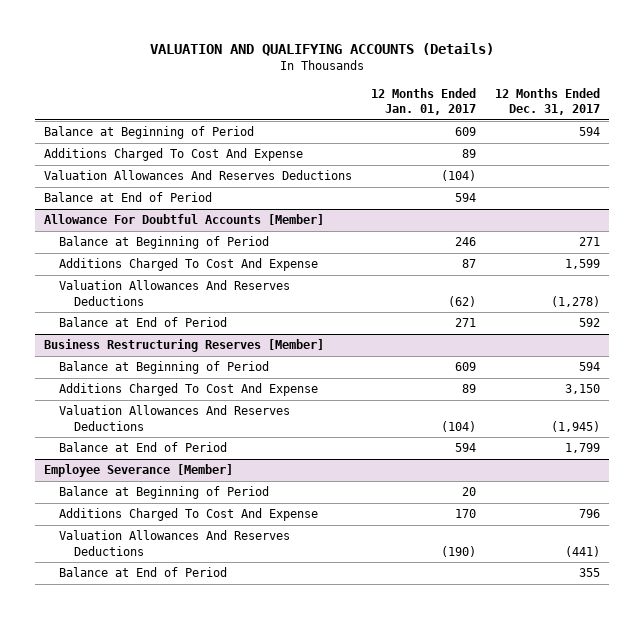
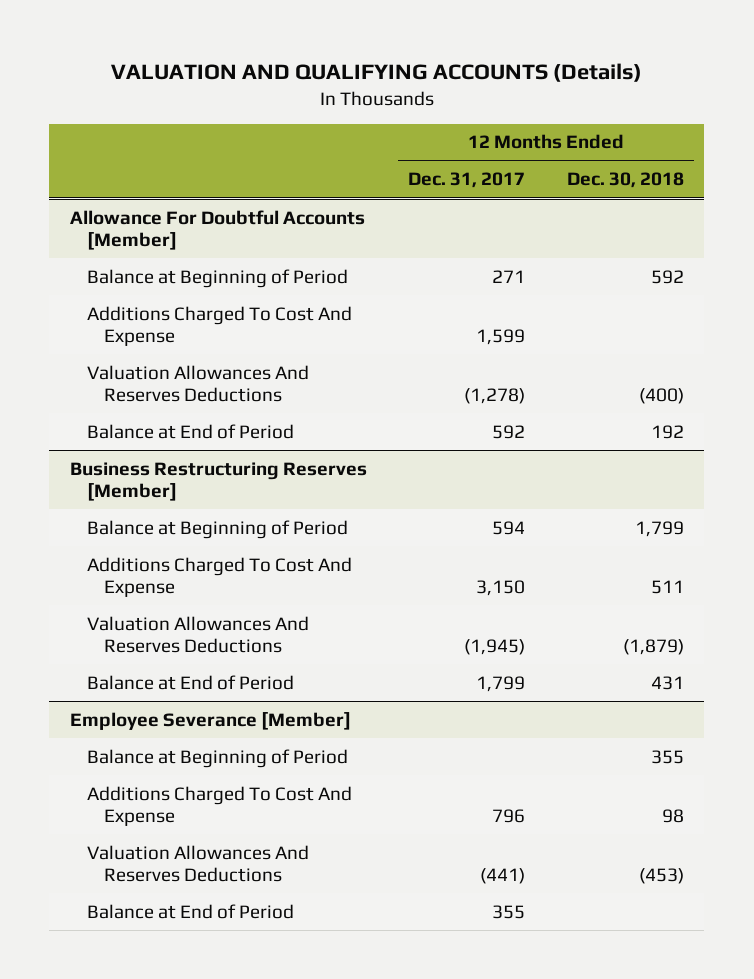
[371,87,477,116] 12 Months Ended Jan. 01, 2017 -> none
none -> [566,172,684,189] Dec. 30, 2018
[44,126,255,140] Balance at Beginning of Period -> none
[44,148,304,162] Additions Charged To Cost And Expense -> none
[44,170,353,181] Valuation Allowances And Reserves Deductions -> none
[44,192,213,203] Balance at End of Period -> none

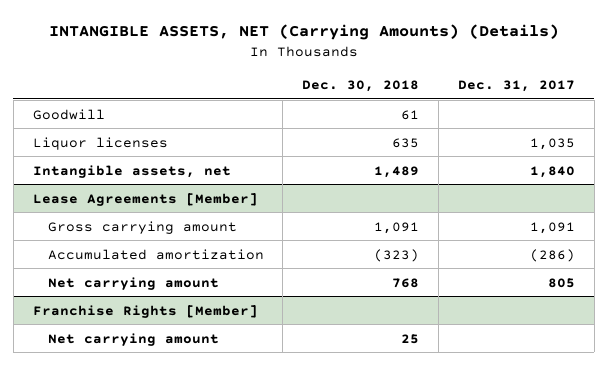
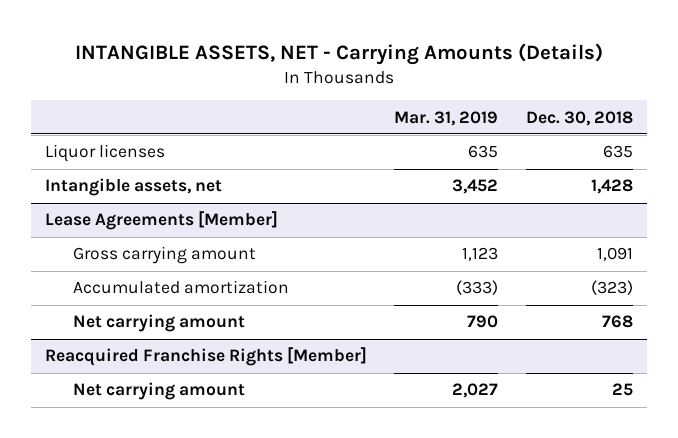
[48,24,559,41] INTANGIBLE ASSETS, NET (Carrying Amounts) (Details) -> [74,42,603,65] INTANGIBLE ASSETS, NET - Carrying Amounts (Details)
[458,80,576,93] Dec. 31, 2017 -> none
none -> [394,110,499,126] Mar. 31, 2019
[32,108,105,120] Goodwill -> none
[374,165,420,178] 1,489 -> [590,179,633,195] 1,428
[32,304,258,318] Franchise Rights [Member] -> [44,347,367,367] Reacquired Franchise Rights [Member]

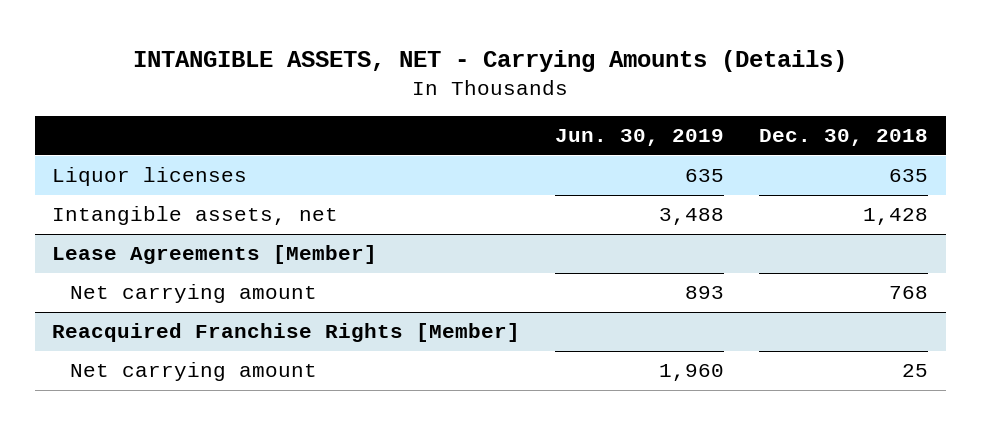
[394,110,499,126] Mar. 31, 2019 -> none
none -> [555,129,725,147] Jun. 30, 2019
[73,246,257,265] Gross carrying amount -> none
[73,280,290,295] Accumulated amortization -> none

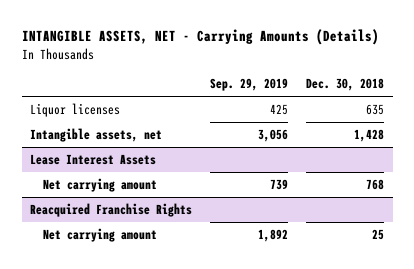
[555,129,725,147] Jun. 30, 2019 -> none
none -> [210,78,289,92] Sep. 29, 2019
[52,245,378,265] Lease Agreements [Member] -> [30,153,157,165] Lease Interest Assets
[52,323,521,343] Reacquired Franchise Rights [Member] -> [30,202,193,217] Reacquired Franchise Rights

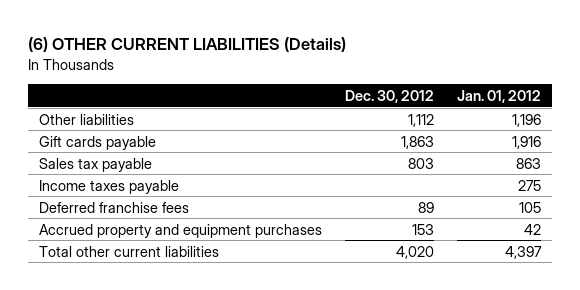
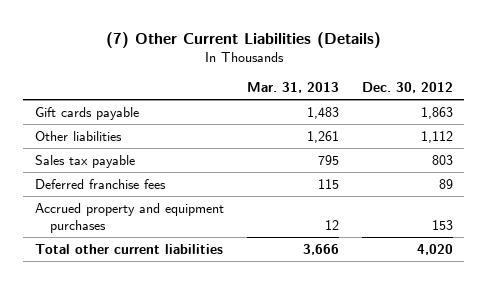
[27,37,346,53] (6) OTHER CURRENT LIABILITIES (Details) -> [105,31,381,48] (7) Other Current Liabilities (Details)
[456,89,541,103] Jan. 01, 2012 -> none
none -> [246,81,339,93] Mar. 31, 2013
[39,113,135,125] Other liabilities -> [34,130,122,141] Other liabilities
[39,179,180,194] Income taxes payable -> none

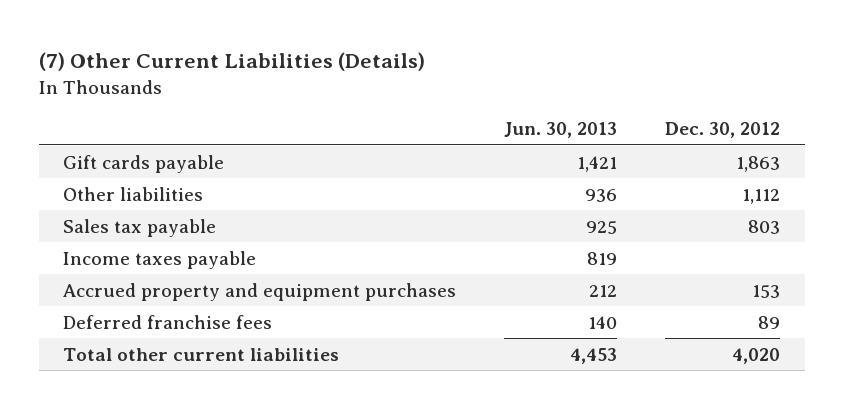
[246,81,339,93] Mar. 31, 2013 -> none
none -> [504,122,618,139] Jun. 30, 2013
none -> [62,250,256,269] Income taxes payable
[34,178,166,189] Deferred franchise fees -> [62,314,272,329] Deferred franchise fees

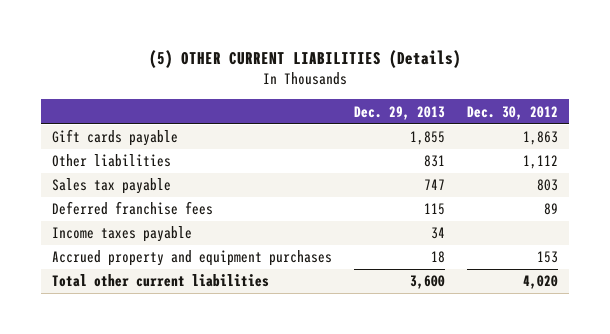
[38,52,425,72] (7) Other Current Liabilities (Details) -> [148,50,461,69] (5) OTHER CURRENT LIABILITIES (Details)
[504,122,618,139] Jun. 30, 2013 -> none
none -> [353,105,445,120] Dec. 29, 2013
[62,314,272,329] Deferred franchise fees -> [51,201,213,216] Deferred franchise fees

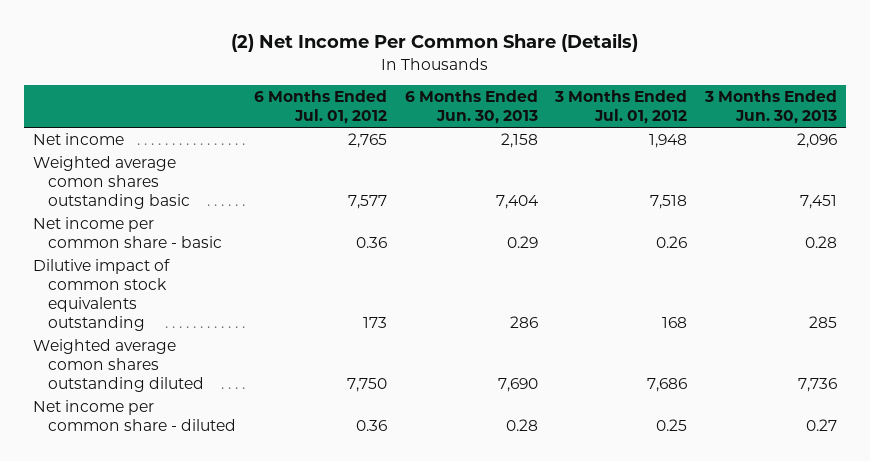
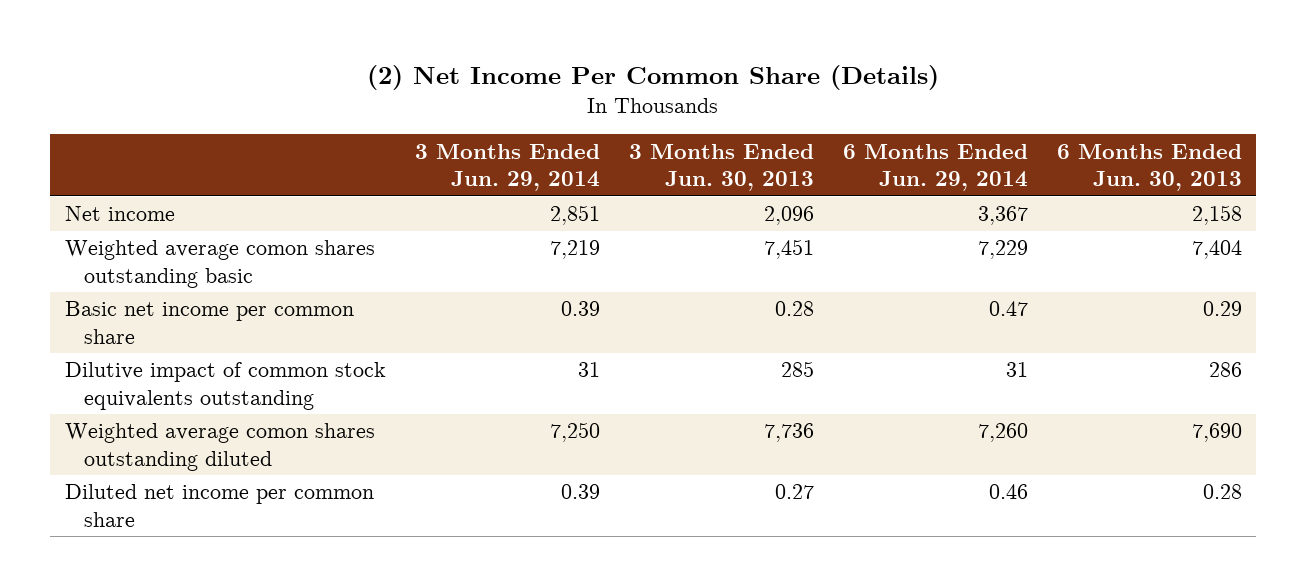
[253,90,387,125] 6 Months Ended Jul. 01, 2012 -> none
[554,90,688,125] 3 Months Ended Jul. 01, 2012 -> none
none -> [414,143,600,192] 3 Months Ended Jun. 29, 2014
none -> [842,143,1028,192] 6 Months Ended Jun. 29, 2014
[32,217,223,248] Net income per common share - basic -> [64,301,354,345] Basic net income per common share
[32,400,237,431] Net income per common share - diluted -> [64,484,374,528] Diluted net income per common share

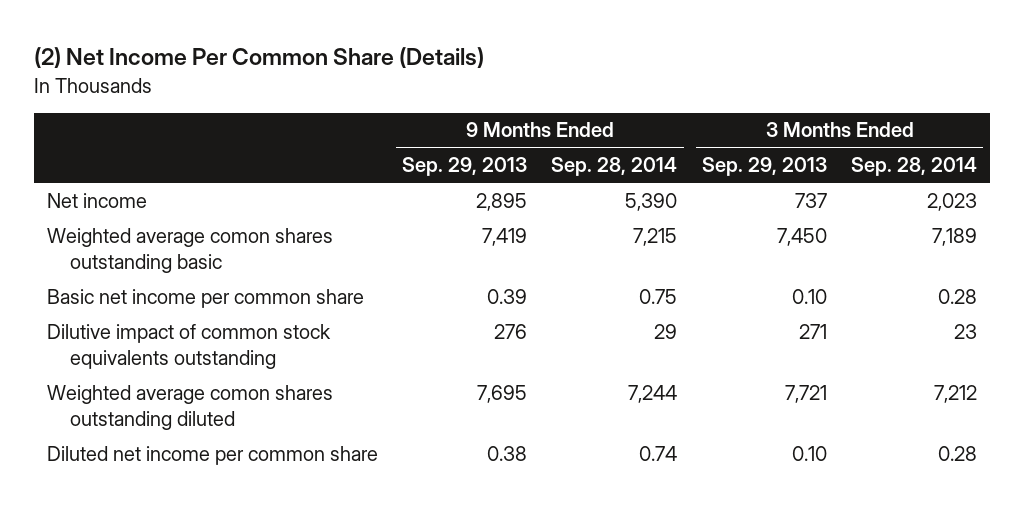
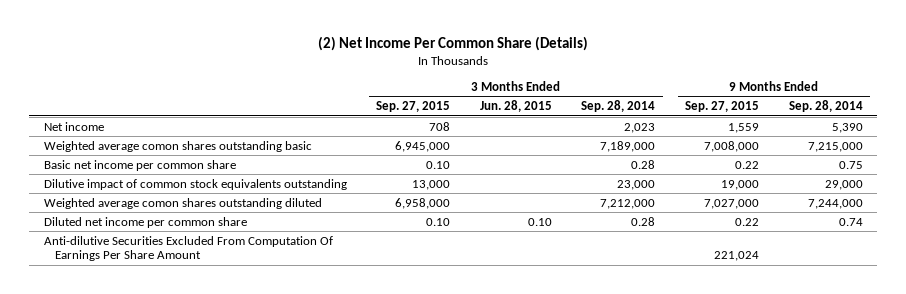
[401,157,527,177] Sep. 29, 2013 -> none
[701,157,827,177] Sep. 29, 2013 -> none
none -> [376,101,451,113] Sep. 27, 2015
none -> [479,100,552,113] Jun. 28, 2015
none -> [685,101,760,113] Sep. 27, 2015
[633,227,678,246] 7,215 -> [807,141,863,152] 7,215,000
[932,227,978,246] 7,189 -> [600,140,656,152] 7,189,000
[654,323,678,339] 29 -> [824,179,863,190] 29,000
[954,323,978,339] 23 -> [617,179,656,190] 23,000
[628,384,678,403] 7,244 -> [807,198,863,209] 7,244,000
[934,384,978,403] 7,212 -> [600,198,656,209] 7,212,000
none -> [43,235,333,262] Anti-dilutive Securities Excluded From Computation Of Earnings Per Share Amount

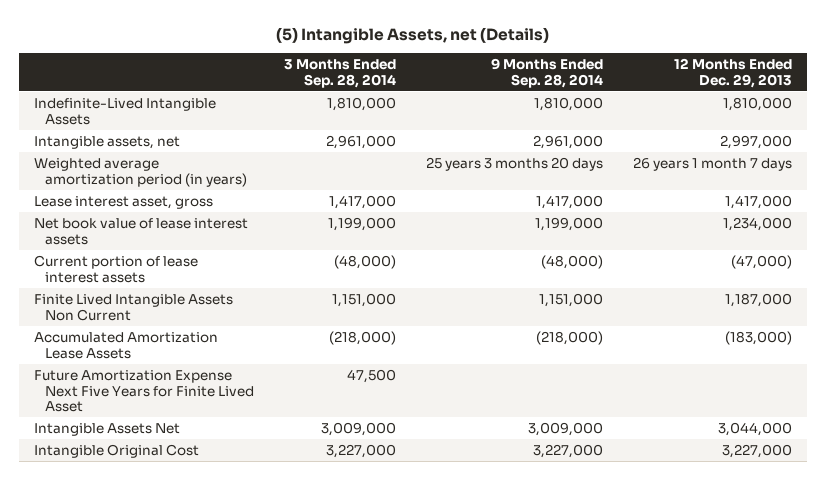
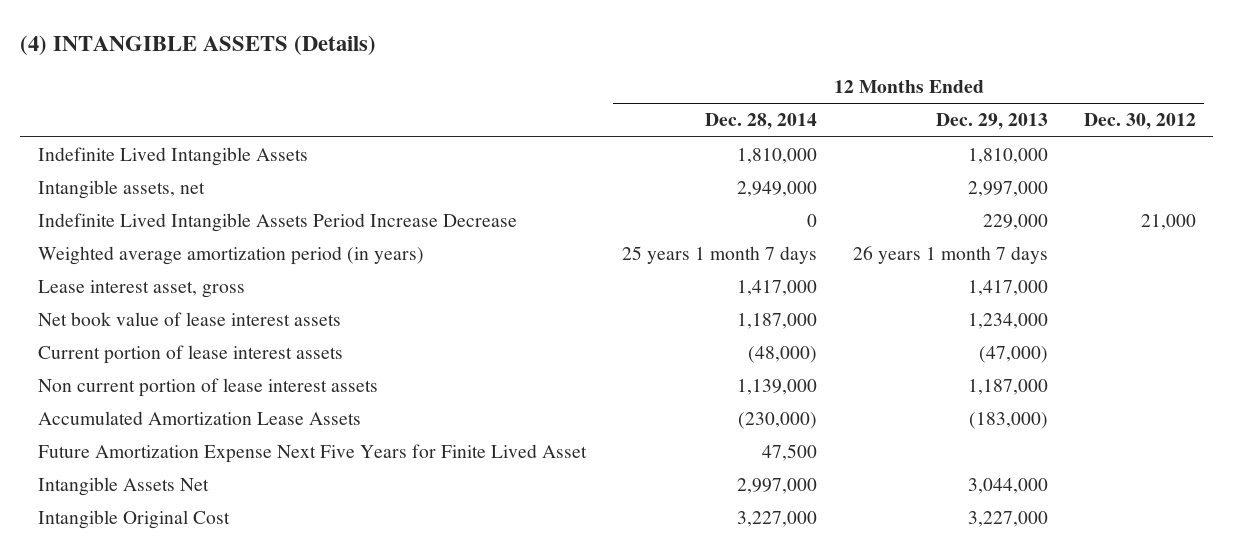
[275,26,549,44] (5) Intangible Assets, net (Details) -> [19,34,376,55] (4) INTANGIBLE ASSETS (Details)
[283,58,396,88] 3 Months Ended Sep. 28, 2014 -> none
[490,57,603,88] 9 Months Ended Sep. 28, 2014 -> none
none -> [704,113,817,131] Dec. 28, 2014
none -> [1083,113,1196,131] Dec. 30, 2012
[33,97,216,125] Indefinite-Lived Intangible Assets -> [37,147,308,167] Indefinite Lived Intangible Assets
none -> [37,213,517,233] Indefinite Lived Intangible Assets Period Increase Decrease
[33,293,233,321] Finite Lived Intangible Assets Non Current -> [37,378,378,398] Non current portion of lease interest assets

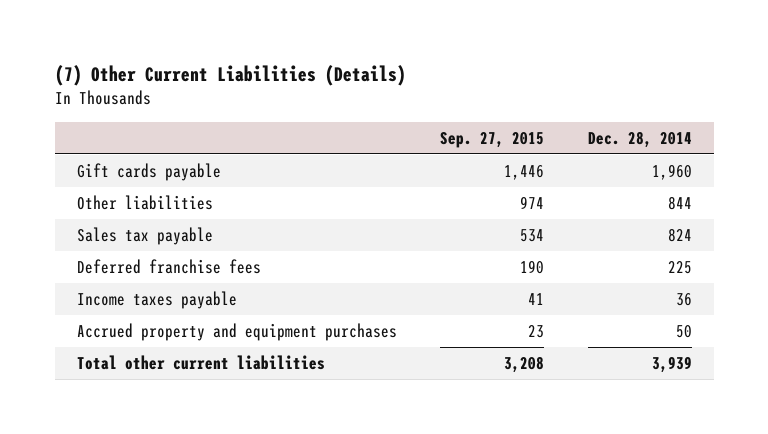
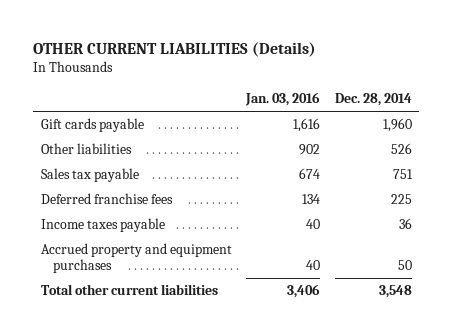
[54,65,406,87] (7) Other Current Liabilities (Details) -> [33,42,317,58] OTHER CURRENT LIABILITIES (Details)
[440,131,545,148] Sep. 27, 2015 -> none
none -> [245,92,321,107] Jan. 03, 2016
[667,196,692,211] 844 -> [390,143,412,155] 526
[667,228,692,243] 824 -> [392,169,413,180] 751
[651,356,692,374] 3,939 -> [378,285,412,299] 3,548

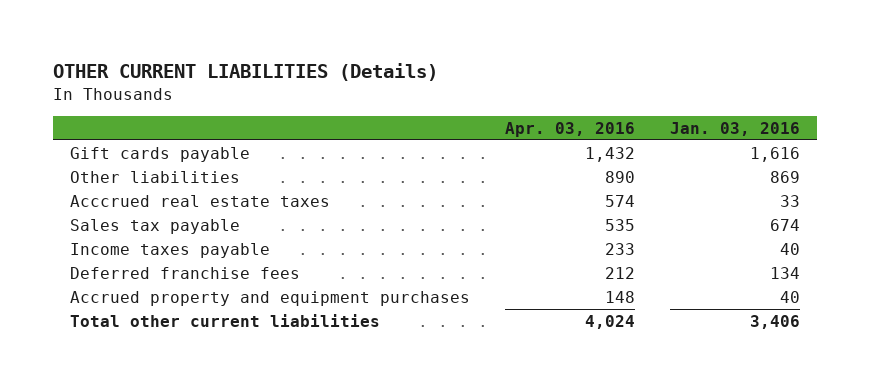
[334,93,412,107] Dec. 28, 2014 -> none
none -> [505,121,636,137] Apr. 03, 2016
[299,144,321,156] 902 -> [769,170,800,183] 869
none -> [70,194,331,207] Acccrued real estate taxes
[40,193,173,205] Deferred franchise fees -> [70,266,301,279] Deferred franchise fees

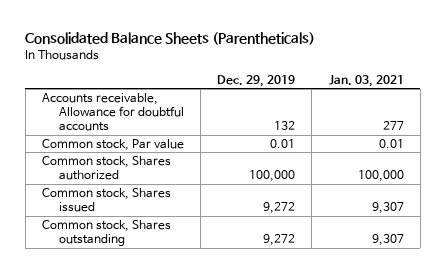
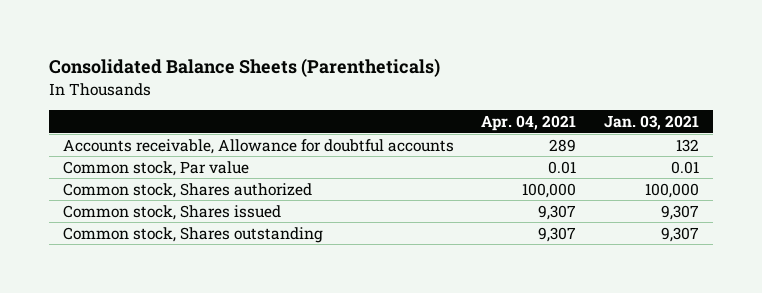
[217,74,296,87] Dec. 29, 2019 -> none
none -> [481,115,577,132] Apr. 04, 2021
[382,121,404,131] 277 -> [676,138,700,152] 132

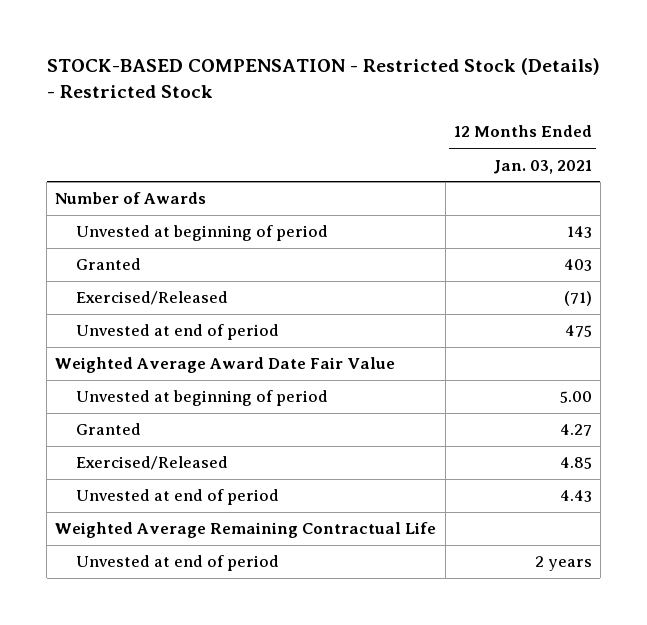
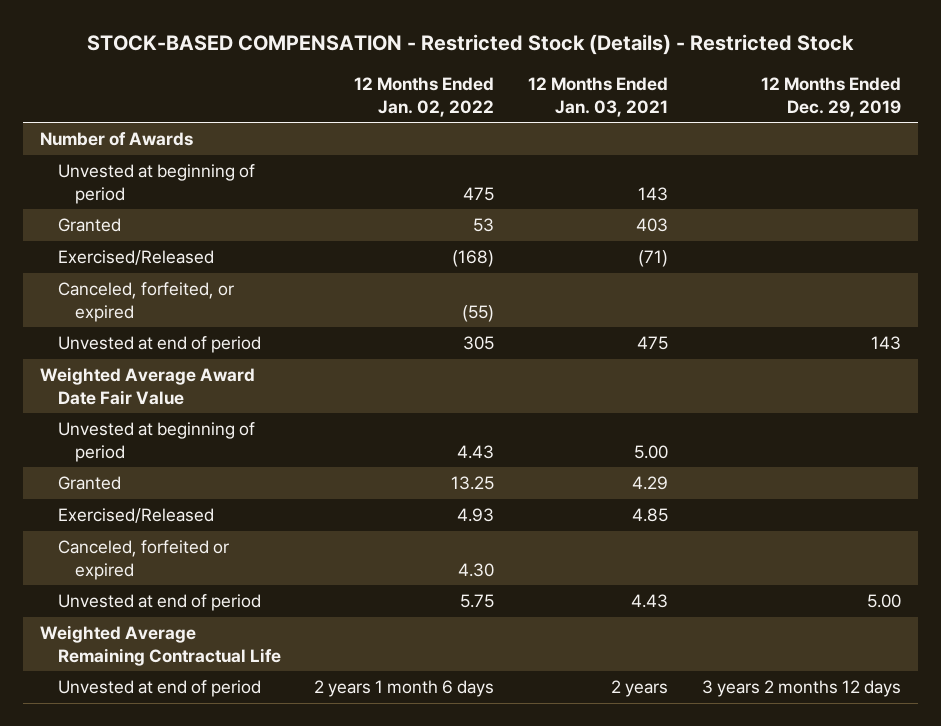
none -> [354,77,495,117] 12 Months Ended Jan. 02, 2022
none -> [760,77,901,117] 12 Months Ended Dec. 29, 2019
none -> [57,282,234,322] Canceled, forfeited, or expired
[559,424,592,437] 4.27 -> [632,476,669,491] 4.29
none -> [57,540,229,580] Canceled, forfeited or expired

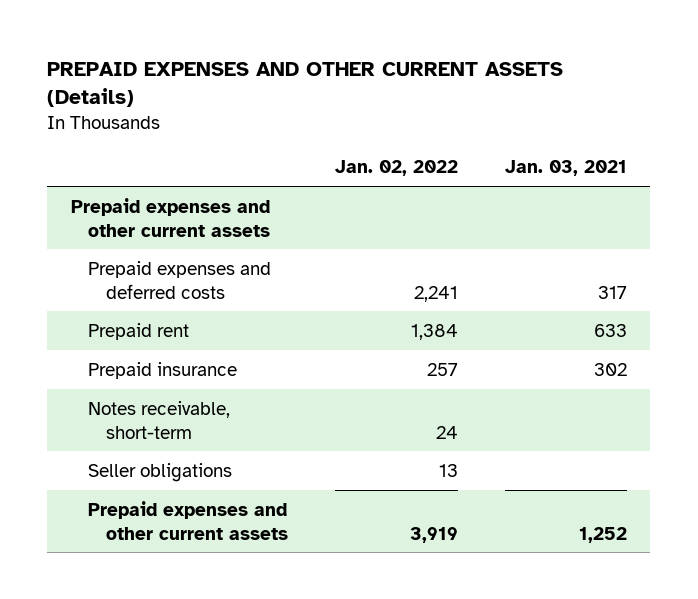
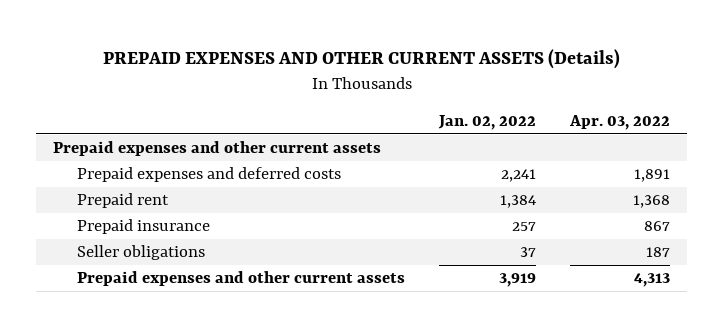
[504,160,627,177] Jan. 03, 2021 -> none
none -> [569,114,671,130] Apr. 03, 2022
[88,400,231,439] Notes receivable, short-term -> none
[438,463,458,477] 13 -> [520,247,537,258] 37

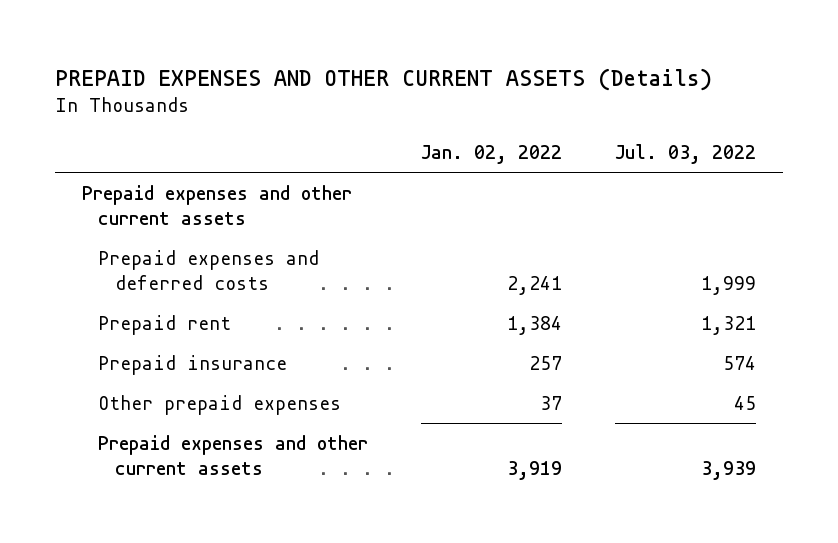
[569,114,671,130] Apr. 03, 2022 -> none
none -> [615,143,757,164] Jul. 03, 2022
[77,245,206,261] Seller obligations -> [98,394,342,415] Other prepaid expenses

